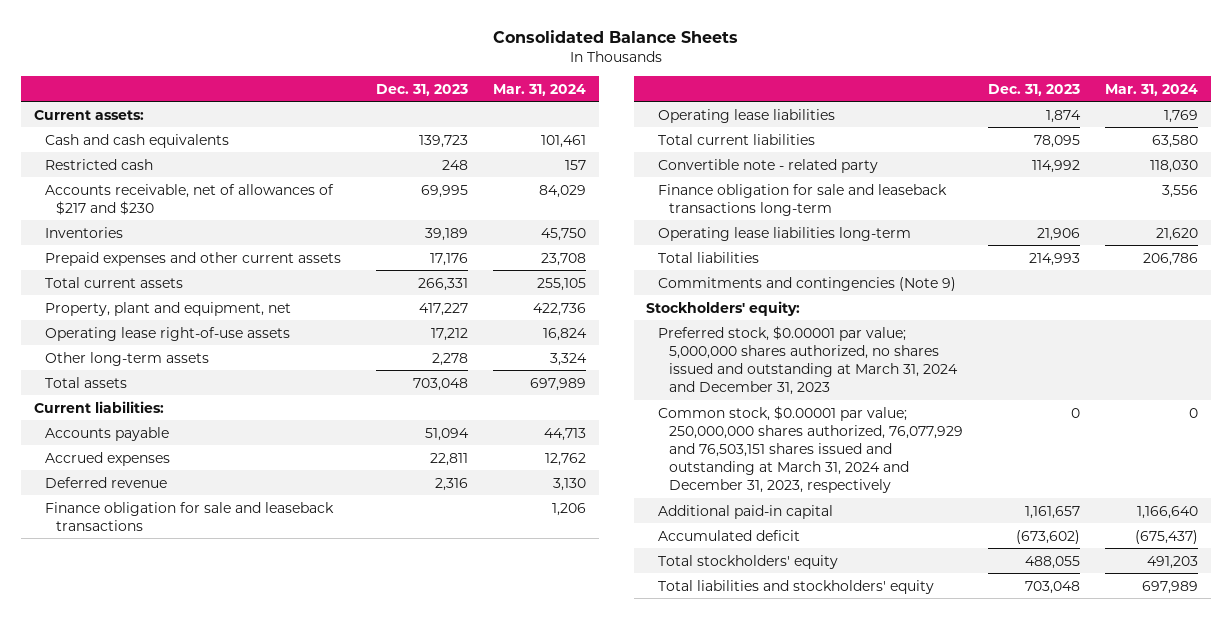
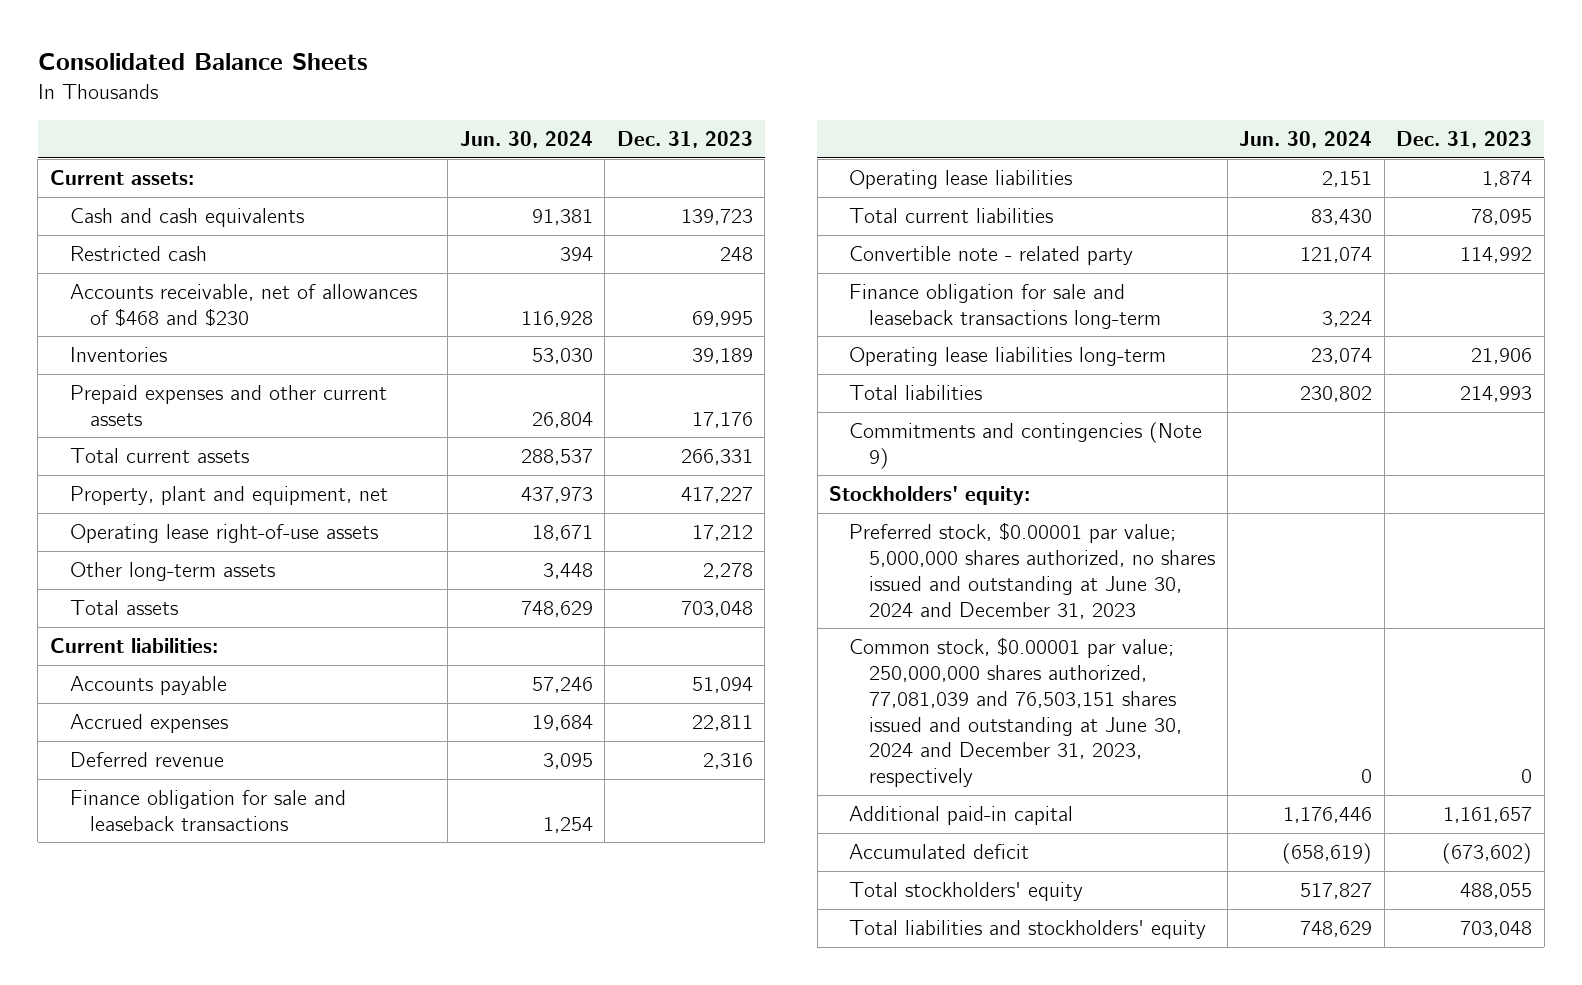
[493,83,587,96] Mar. 31, 2024 -> none
none -> [459,131,593,149] Jun. 30, 2024
[45,183,335,215] Accounts receivable, net of allowances of $217 and $230 -> [69,284,417,327] Accounts receivable, net of allowances of $468 and $230
[657,325,958,395] Preferred stock, $0.00001 par value; 5,000,000 shares authorized, no shares issued and outstanding at March 31, 2024 and December 31, 2023 -> [849,522,1216,619] Preferred stock, $0.00001 par value; 5,000,000 shares authorized, no shares issued and outstanding at June 30, 2024 and December 31, 2023
[657,405,963,493] Common stock, $0.00001 par value; 250,000,000 shares authorized, 76,077,929 and 76,503,151 shares issued and outstanding at March 31, 2024 and December 31, 2023, respectively -> [849,637,1183,788] Common stock, $0.00001 par value; 250,000,000 shares authorized, 77,081,039 and 76,503,151 shares issued and outstanding at June 30, 2024 and December 31, 2023, respectively

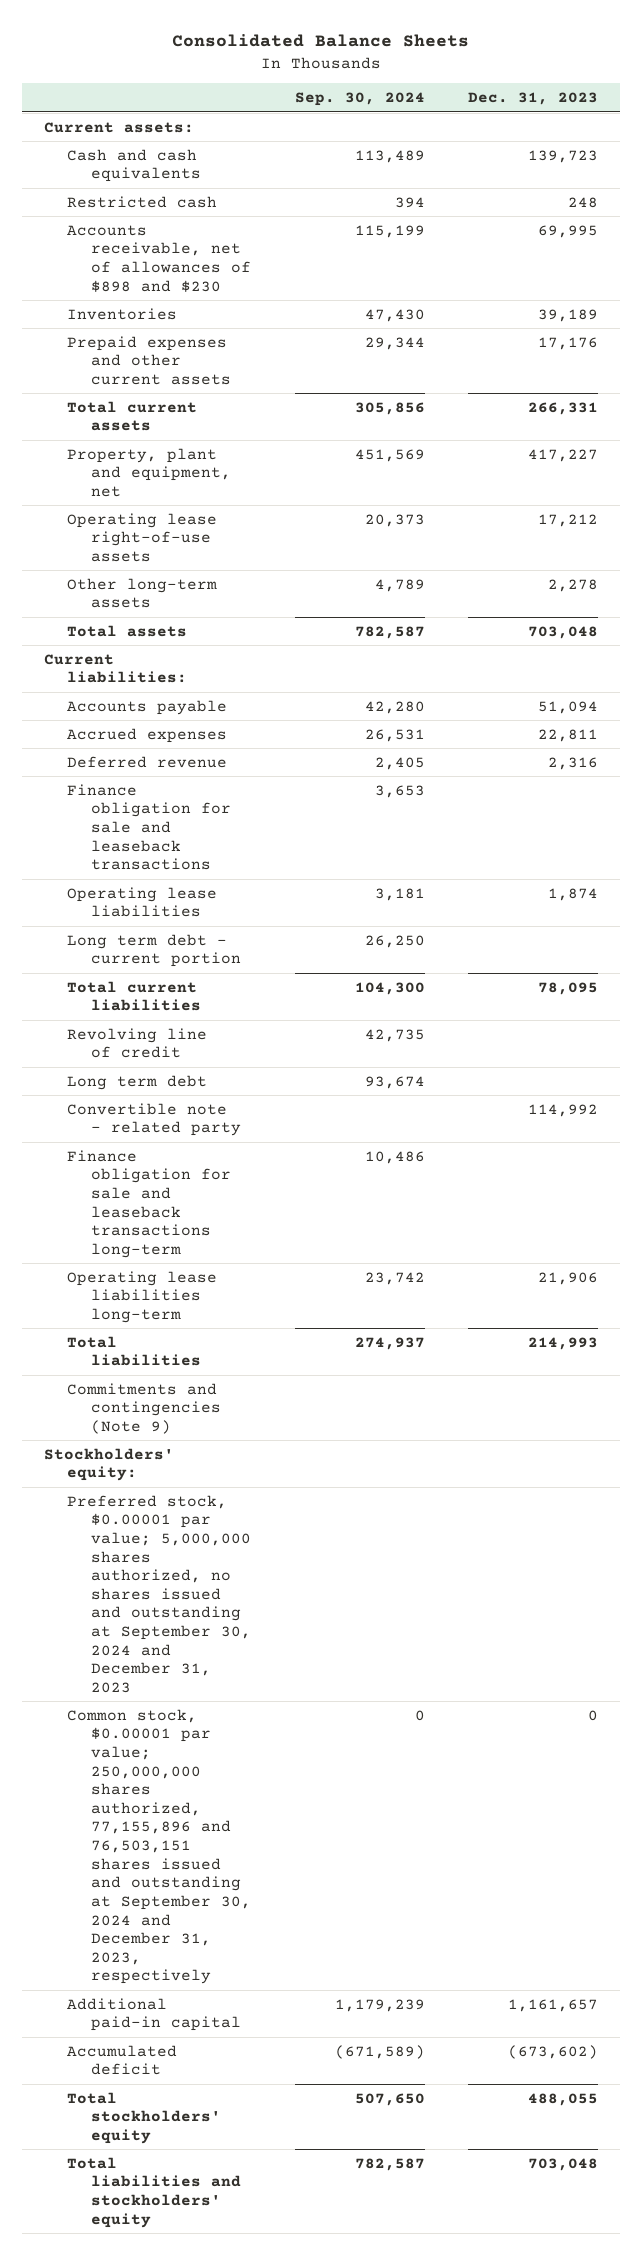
[459,131,593,149] Jun. 30, 2024 -> none
none -> [294,92,425,107] Sep. 30, 2024
[69,284,417,327] Accounts receivable, net of allowances of $468 and $230 -> [67,224,251,292] Accounts receivable, net of allowances of $898 and $230
none -> [67,933,241,968] Long term debt - current portion
none -> [67,1027,208,1059] Revolving line of credit
none -> [67,1074,208,1090] Long term debt
[849,522,1216,619] Preferred stock, $0.00001 par value; 5,000,000 shares authorized, no shares issued and outstanding at June 30, 2024 and December 31, 2023 -> [67,1494,251,1693] Preferred stock, $0.00001 par value; 5,000,000 shares authorized, no shares issued and outstanding at September 30, 2024 and December 31, 2023
[849,637,1183,788] Common stock, $0.00001 par value; 250,000,000 shares authorized, 77,081,039 and 76,503,151 shares issued and outstanding at June 30, 2024 and December 31, 2023, respectively -> [67,1708,251,1985] Common stock, $0.00001 par value; 250,000,000 shares authorized, 77,155,896 and 76,503,151 shares issued and outstanding at September 30, 2024 and December 31, 2023, respectively

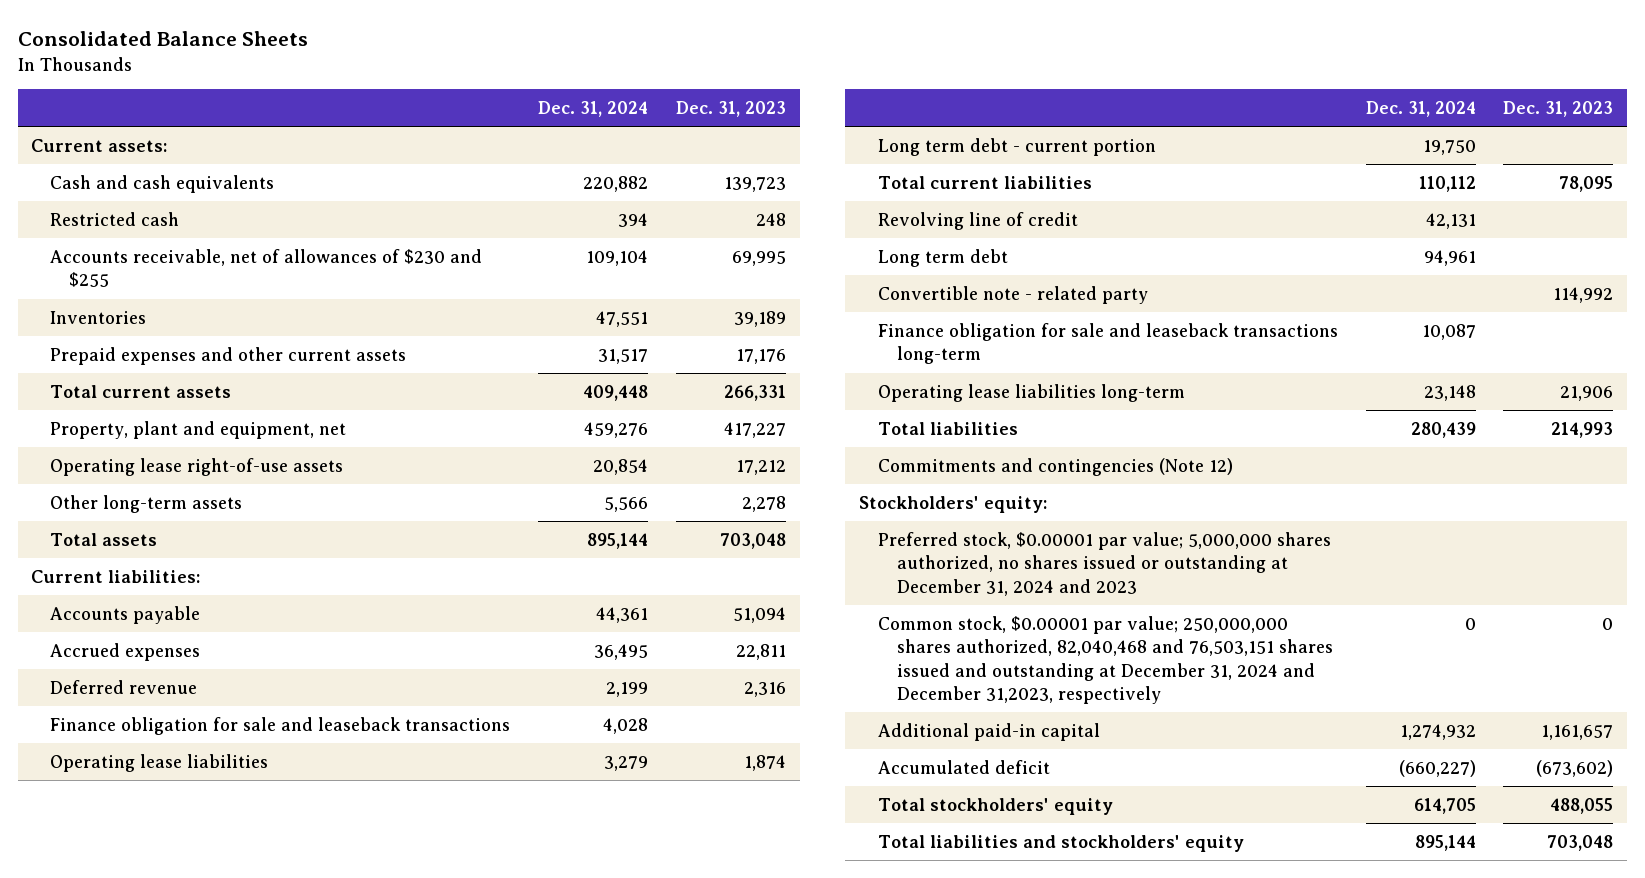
[294,92,425,107] Sep. 30, 2024 -> none
none -> [538,100,649,117] Dec. 31, 2024
[67,224,251,292] Accounts receivable, net of allowances of $898 and $230 -> [50,248,483,288] Accounts receivable, net of allowances of $230 and $255
[67,1382,221,1434] Commitments and contingencies (Note 9) -> [877,457,1233,476] Commitments and contingencies (Note 12)
[67,1494,251,1693] Preferred stock, $0.00001 par value; 5,000,000 shares authorized, no shares issued and outstanding at September 30, 2024 and December 31, 2023 -> [877,531,1331,596] Preferred stock, $0.00001 par value; 5,000,000 shares authorized, no shares issued or outstanding at December 31, 2024 and 2023
[67,1708,251,1985] Common stock, $0.00001 par value; 250,000,000 shares authorized, 77,155,896 and 76,503,151 shares issued and outstanding at September 30, 2024 and December 31, 2023, respectively -> [877,615,1333,705] Common stock, $0.00001 par value; 250,000,000 shares authorized, 82,040,468 and 76,503,151 shares issued and outstanding at December 31, 2024 and December 31,2023, respectively

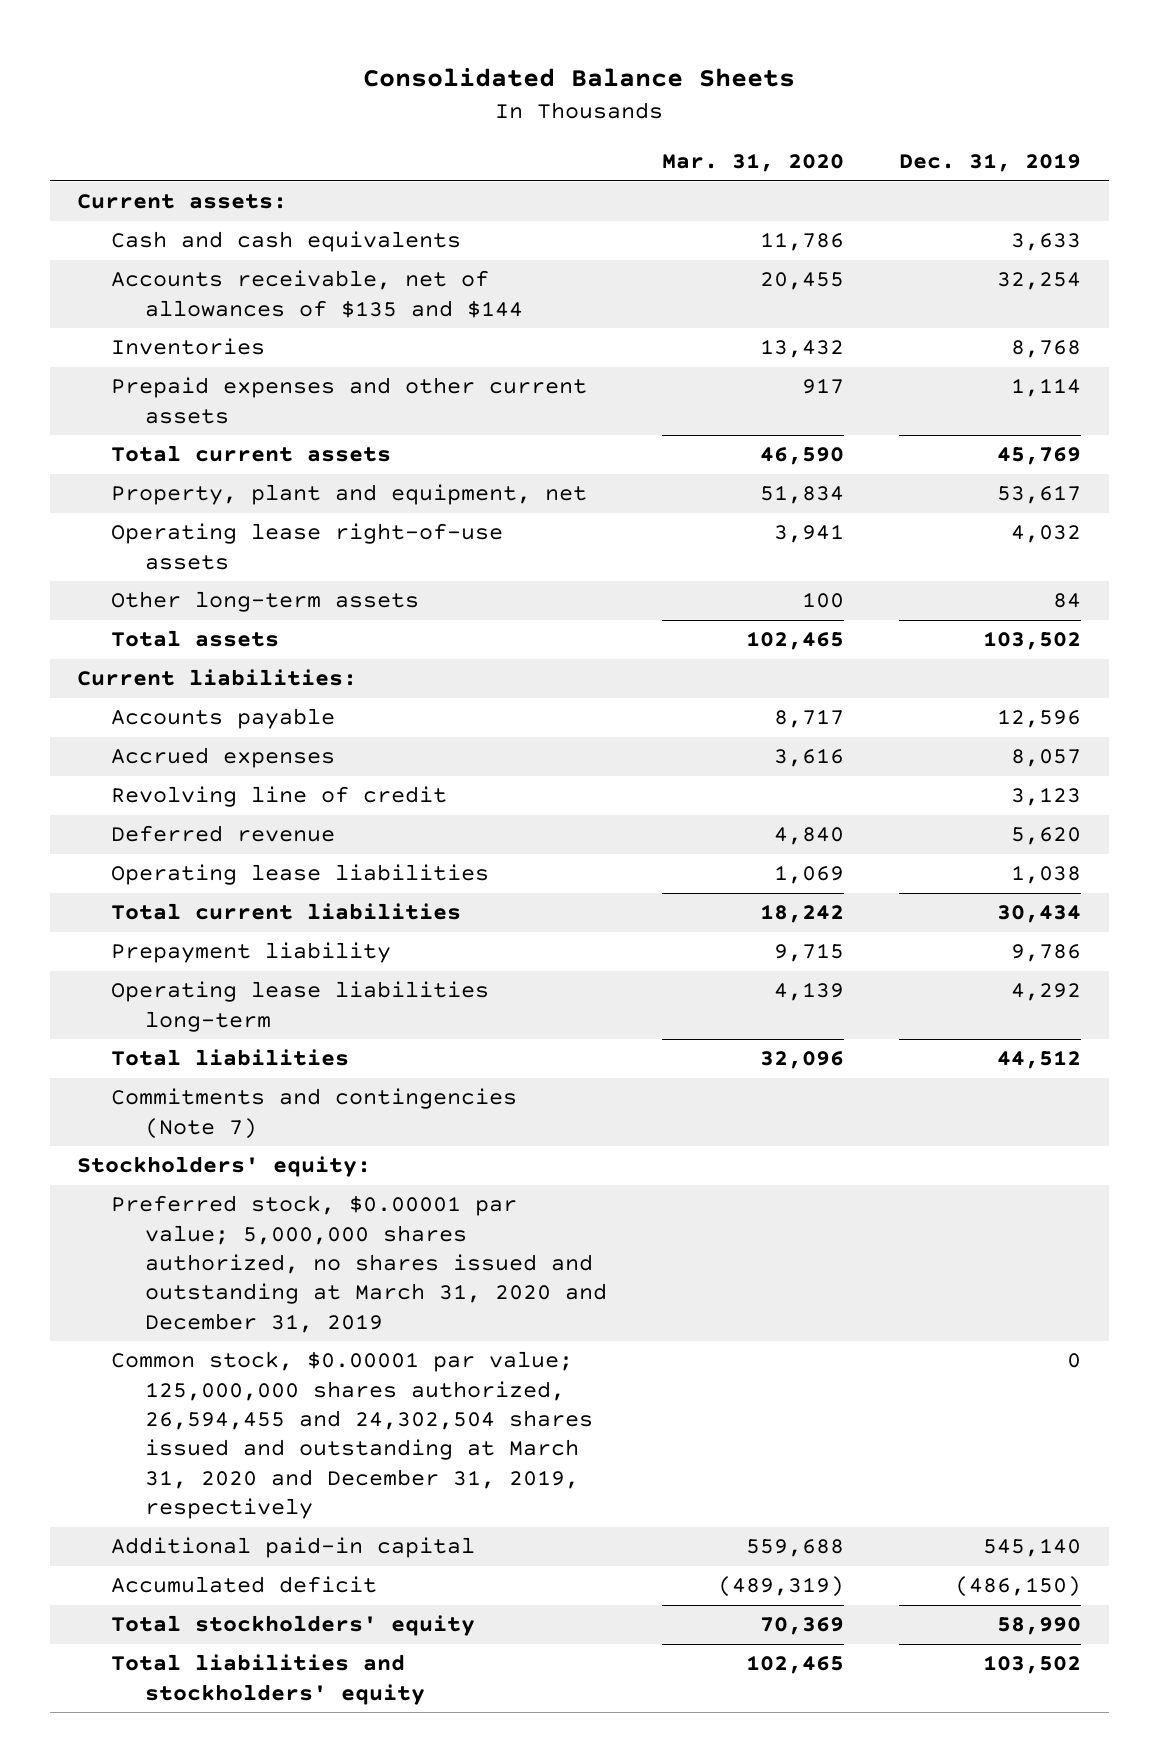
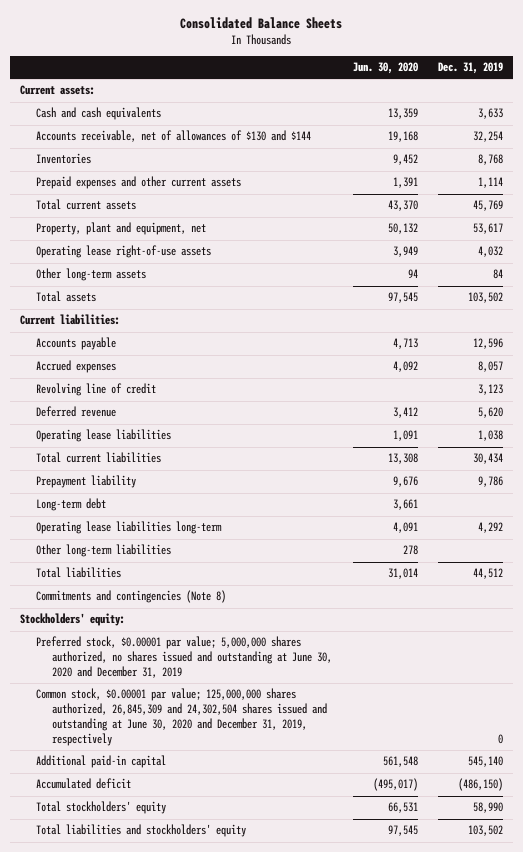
[662,153,845,173] Mar. 31, 2020 -> none
none -> [352,62,418,75] Jun. 30, 2020
[110,270,523,318] Accounts receivable, net of allowances of $135 and $144 -> [36,130,312,143] Accounts receivable, net of allowances of $130 and $144
none -> [36,498,107,512] Long-term debt
none -> [36,544,172,558] Other long-term liabilities
[110,1088,517,1139] Commitments and contingencies (Note 7) -> [36,590,227,604] Commitments and contingencies (Note 8)
[110,1195,607,1333] Preferred stock, $0.00001 par value; 5,000,000 shares authorized, no shares issued and outstanding at March 31, 2020 and December 31, 2019 -> [36,636,333,679] Preferred stock, $0.00001 par value; 5,000,000 shares authorized, no shares issued and outstanding at June 30, 2020 and December 31, 2019
[110,1351,593,1520] Common stock, $0.00001 par value; 125,000,000 shares authorized, 26,594,455 and 24,302,504 shares issued and outstanding at March 31, 2020 and December 31, 2019, respectively -> [36,688,328,747] Common stock, $0.00001 par value; 125,000,000 shares authorized, 26,845,309 and 24,302,504 shares issued and outstanding at June 30, 2020 and December 31, 2019, respectively

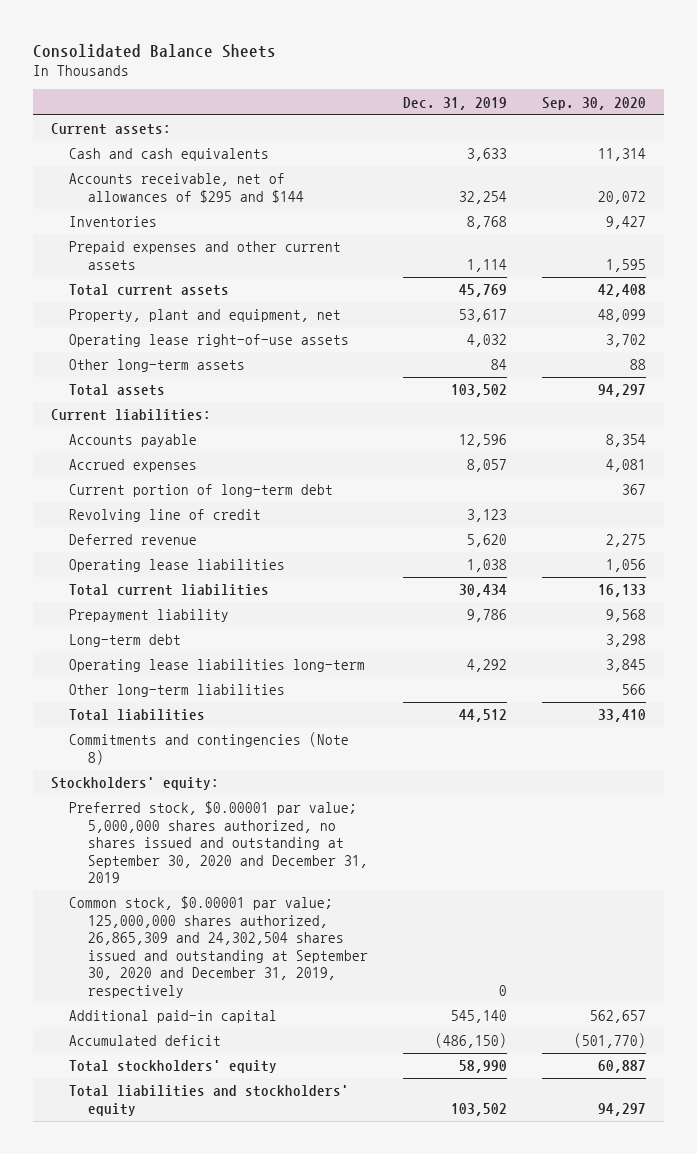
[352,62,418,75] Jun. 30, 2020 -> none
none -> [542,96,647,110] Sep. 30, 2020
[36,130,312,143] Accounts receivable, net of allowances of $130 and $144 -> [69,173,304,203] Accounts receivable, net of allowances of $295 and $144
none -> [69,484,334,498] Current portion of long-term debt
[36,636,333,679] Preferred stock, $0.00001 par value; 5,000,000 shares authorized, no shares issued and outstanding at June 30, 2020 and December 31, 2019 -> [69,801,368,884] Preferred stock, $0.00001 par value; 5,000,000 shares authorized, no shares issued and outstanding at September 30, 2020 and December 31, 2019
[36,688,328,747] Common stock, $0.00001 par value; 125,000,000 shares authorized, 26,845,309 and 24,302,504 shares issued and outstanding at June 30, 2020 and December 31, 2019, respectively -> [69,896,368,998] Common stock, $0.00001 par value; 125,000,000 shares authorized, 26,865,309 and 24,302,504 shares issued and outstanding at September 30, 2020 and December 31, 2019, respectively

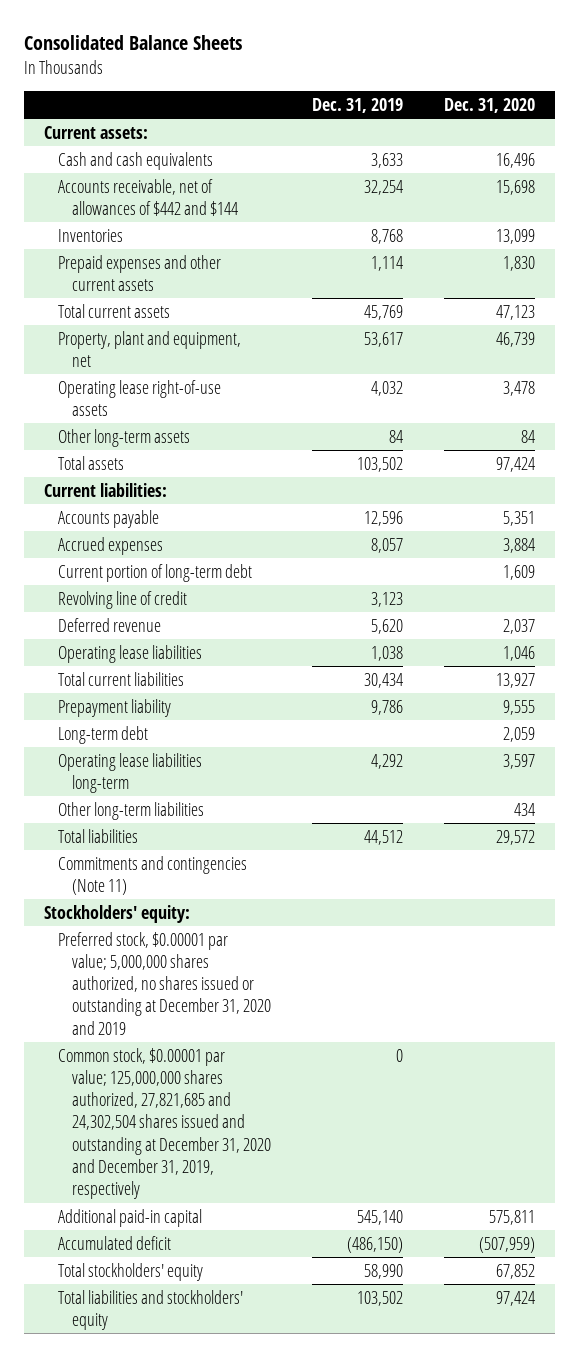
[542,96,647,110] Sep. 30, 2020 -> none
none -> [443,97,535,113] Dec. 31, 2020
[69,173,304,203] Accounts receivable, net of allowances of $295 and $144 -> [57,178,238,216] Accounts receivable, net of allowances of $442 and $144
[69,732,350,765] Commitments and contingencies (Note 8) -> [57,855,247,895] Commitments and contingencies (Note 11)
[69,801,368,884] Preferred stock, $0.00001 par value; 5,000,000 shares authorized, no shares issued and outstanding at September 30, 2020 and December 31, 2019 -> [57,931,271,1035] Preferred stock, $0.00001 par value; 5,000,000 shares authorized, no shares issued or outstanding at December 31, 2020 and 2019
[69,896,368,998] Common stock, $0.00001 par value; 125,000,000 shares authorized, 26,865,309 and 24,302,504 shares issued and outstanding at September 30, 2020 and December 31, 2019, respectively -> [57,1047,271,1200] Common stock, $0.00001 par value; 125,000,000 shares authorized, 27,821,685 and 24,302,504 shares issued and outstanding at December 31, 2020 and December 31, 2019, respectively

